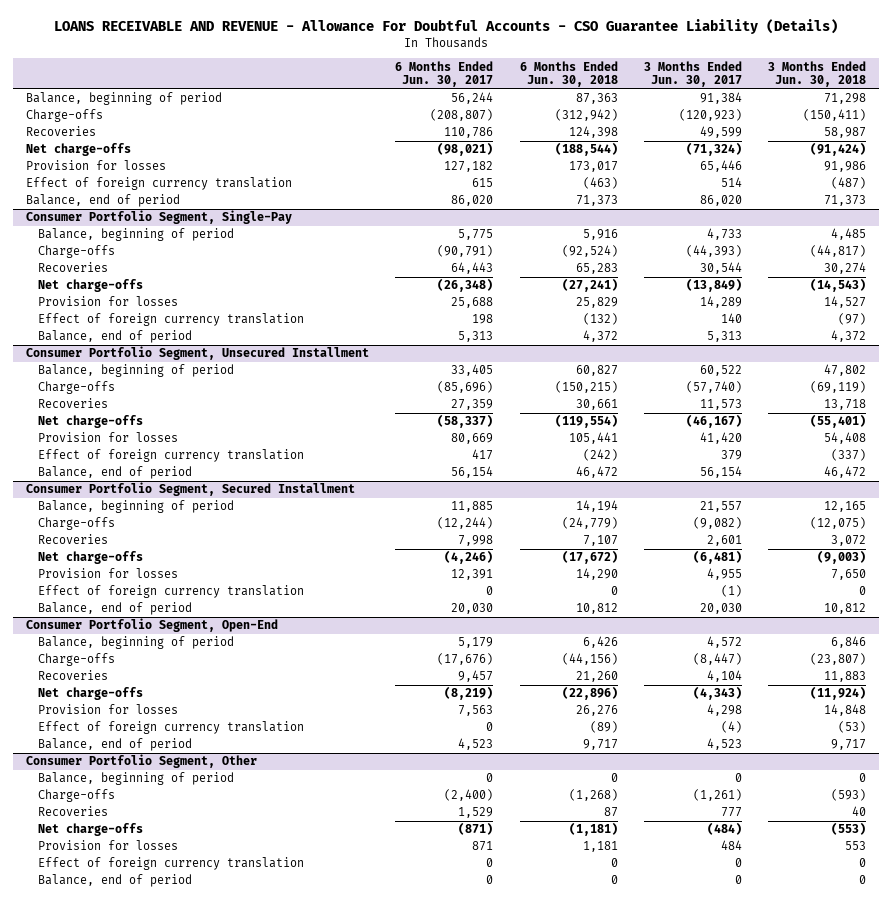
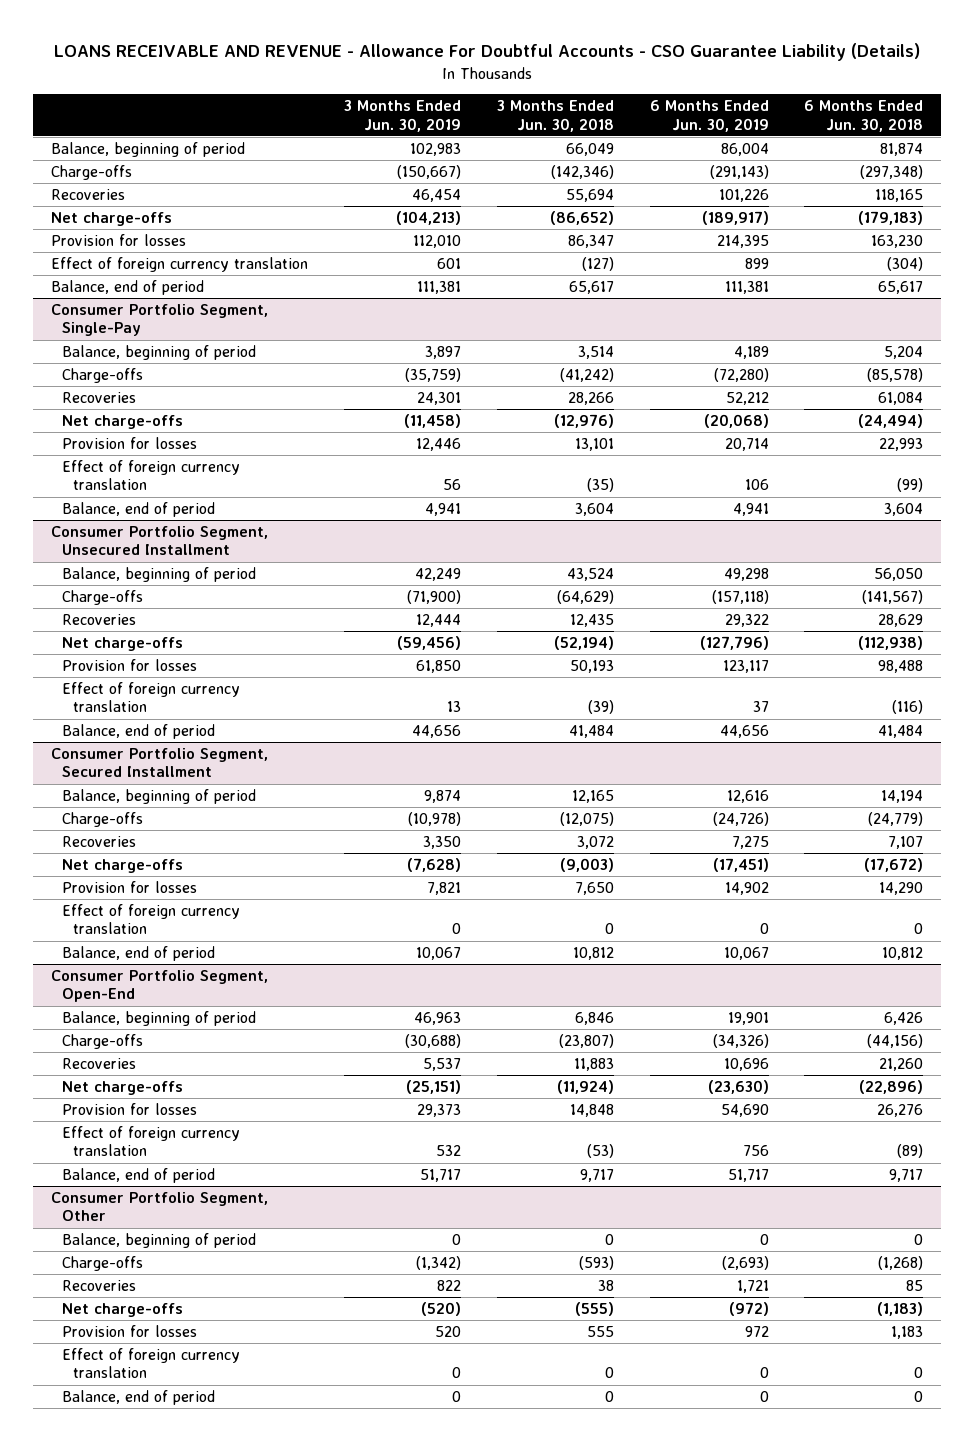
[395,60,494,88] 6 Months Ended Jun. 30, 2017 -> none
[644,60,743,88] 3 Months Ended Jun. 30, 2017 -> none
none -> [343,100,461,132] 3 Months Ended Jun. 30, 2019
none -> [649,100,769,132] 6 Months Ended Jun. 30, 2019
[575,93,618,105] 87,363 -> [880,142,924,156] 81,874
[824,93,867,105] 71,298 -> [565,142,614,156] 66,049
[554,109,618,122] (312,942) -> [860,164,924,179] (297,348)
[803,109,867,122] (150,411) -> [550,164,614,179] (142,346)
[568,126,618,139] 124,398 -> [875,188,924,202] 118,165
[824,127,867,139] 58,987 -> [565,188,614,202] 55,694
[554,142,618,157] (188,544) -> [858,210,924,225] (179,183)
[810,142,867,157] (91,424) -> [549,210,614,225] (86,652)
[568,161,618,173] 173,017 -> [871,234,924,248] 163,230
[824,161,867,173] 91,986 -> [567,234,614,248] 86,347
[582,177,618,190] (463) -> [887,256,924,271] (304)
[831,177,867,190] (487) -> [581,256,614,271] (127)
[575,195,618,207] 71,373 -> [878,280,924,294] 65,617
[824,195,867,207] 71,373 -> [568,280,614,294] 65,617
[582,229,618,241] 5,916 -> [884,345,924,359] 5,204
[831,228,867,241] 4,485 -> [577,345,614,359] 3,514
[561,245,618,258] (92,524) -> [867,367,924,382] (85,578)
[810,245,867,258] (44,817) -> [559,367,614,382] (41,242)
[575,263,618,275] 65,283 -> [878,391,924,405] 61,084
[824,262,867,275] 30,274 -> [567,391,614,405] 28,266
[561,278,618,293] (27,241) -> [858,413,924,428] (24,494)
[810,278,867,293] (14,543) -> [553,413,614,428] (12,976)
[575,297,618,309] 25,829 -> [879,437,924,451] 22,993
[824,296,867,309] 14,527 -> [574,437,614,451] 13,101
[582,313,618,326] (132) -> [897,478,924,493] (99)
[838,313,867,326] (97) -> [586,478,614,493] (35)
[582,330,618,343] 4,372 -> [884,502,924,516] 3,604
[831,330,867,343] 4,372 -> [574,502,614,516] 3,604
[575,365,618,377] 60,827 -> [874,567,924,581] 56,050
[824,364,867,377] 47,802 -> [566,567,614,581] 43,524
[554,381,618,394] (150,215) -> [862,589,924,604] (141,567)
[810,381,867,394] (69,119) -> [556,589,614,604] (64,629)
[575,399,618,411] 30,661 -> [878,613,924,627] 28,629
[824,399,867,411] 13,718 -> [569,613,614,627] 12,435
[554,414,618,429] (119,554) -> [858,635,924,650] (112,938)
[810,414,867,429] (55,401) -> [553,635,614,650] (52,194)
[568,432,618,445] 105,441 -> [878,659,924,673] 98,488
[824,432,867,445] 54,408 -> [569,659,614,673] 50,193
[582,449,618,462] (242) -> [892,700,924,715] (116)
[831,449,867,462] (337) -> [587,700,614,715] (39)
[575,466,618,479] 46,472 -> [878,724,924,738] 41,484
[824,466,867,479] 46,472 -> [568,724,614,738] 41,484
[603,807,618,818] 87 -> [906,1279,924,1291] 85
[852,806,867,817] 40 -> [597,1279,614,1291] 38
[568,822,618,837] (1,181) -> [877,1301,924,1316] (1,183)
[831,822,867,836] (553) -> [574,1301,614,1316] (555)
[582,841,618,853] 1,181 -> [891,1325,924,1339] 1,183
[845,841,867,851] 553 -> [586,1325,614,1337] 555

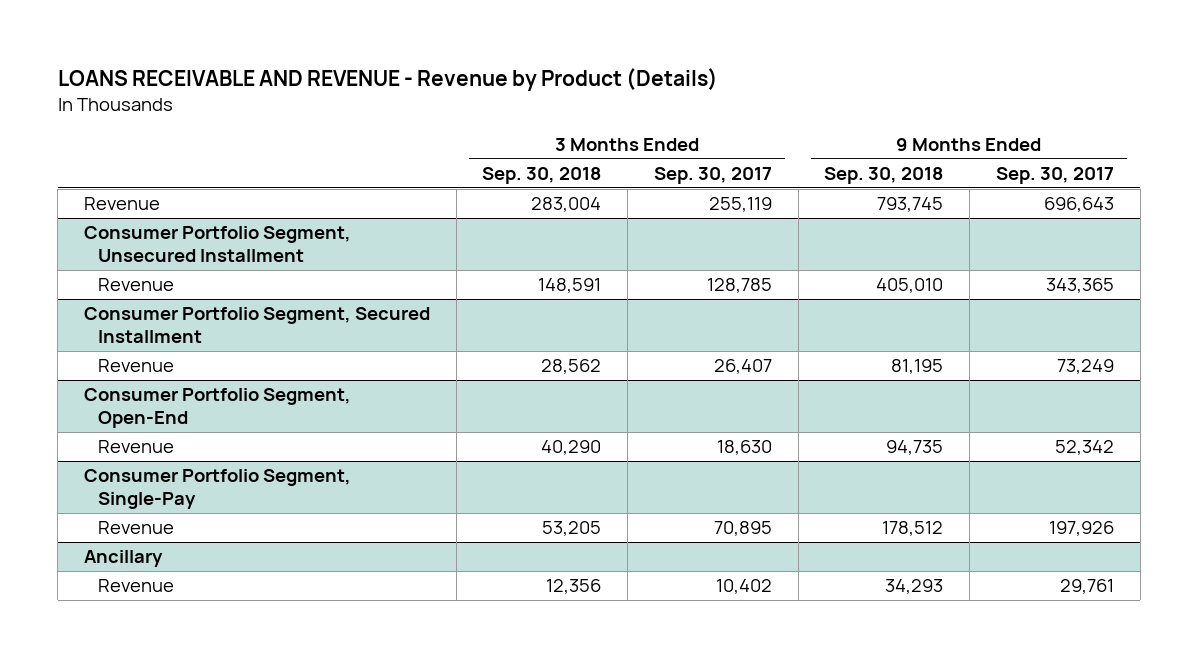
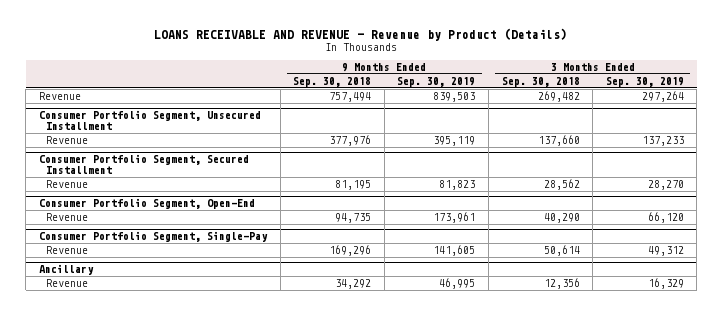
[653,166,772,184] Sep. 30, 2017 -> none
[995,166,1114,184] Sep. 30, 2017 -> none
none -> [397,76,476,87] Sep. 30, 2019
none -> [605,76,684,87] Sep. 30, 2019
[531,197,602,213] 283,004 -> [537,90,580,102] 269,482
[877,197,944,213] 793,745 -> [329,91,372,102] 757,494
[538,278,602,294] 148,591 -> [537,134,580,146] 137,660
[876,278,944,294] 405,010 -> [329,134,372,146] 377,976
[542,521,602,537] 53,205 -> [543,244,580,256] 50,614
[882,521,944,537] 178,512 -> [329,244,372,256] 169,296
[885,579,944,595] 34,293 -> [335,278,372,289] 34,292

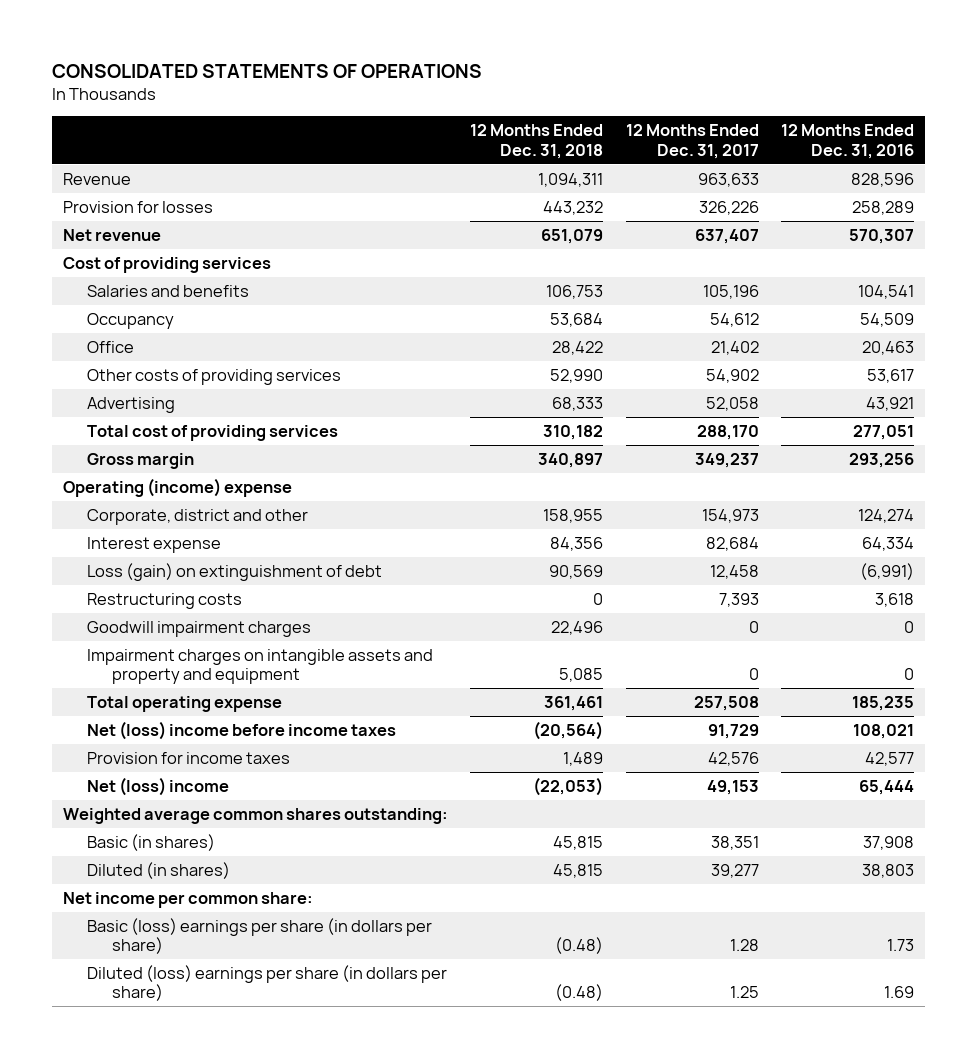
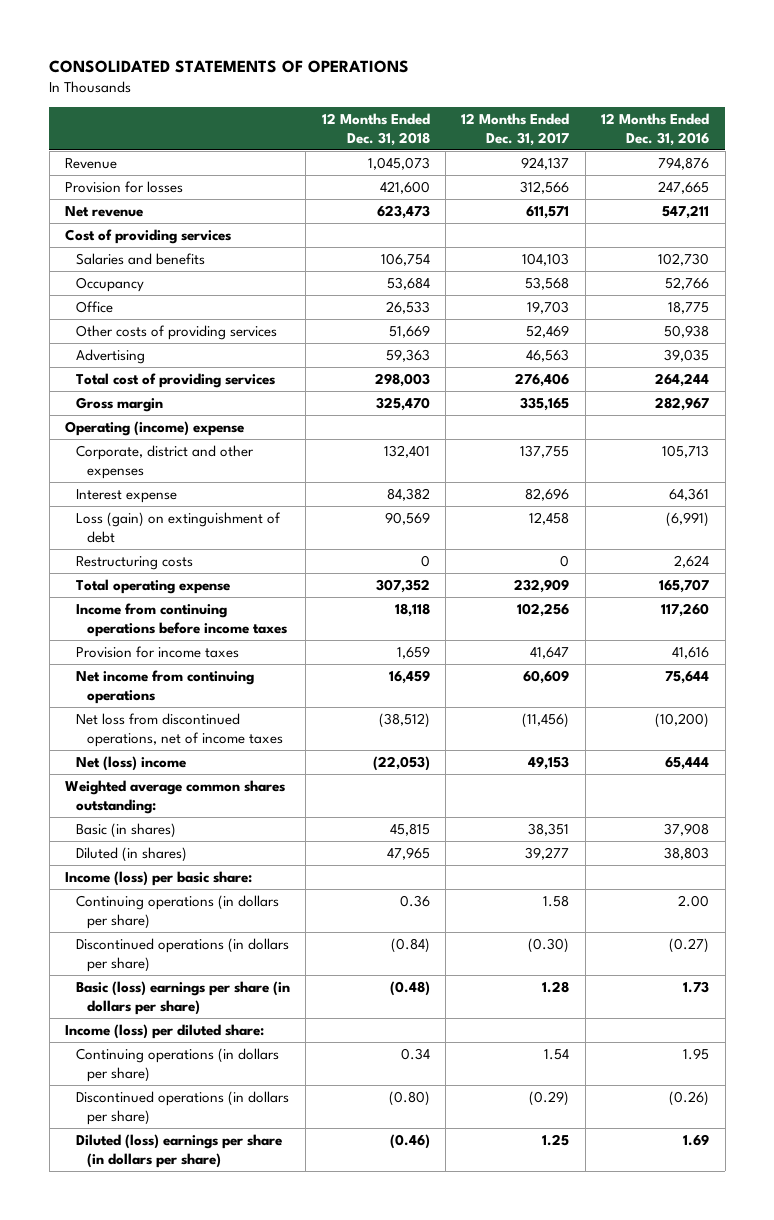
[538,173,604,188] 1,094,311 -> [367,156,430,170] 1,045,073
[697,173,759,188] 963,633 -> [521,156,570,170] 924,137
[851,173,915,188] 828,596 -> [658,156,710,170] 794,876
[543,201,604,216] 443,232 -> [379,180,430,194] 421,600
[698,201,759,216] 326,226 -> [520,180,570,194] 312,566
[852,201,915,216] 258,289 -> [658,180,710,194] 247,665
[541,229,604,245] 651,079 -> [376,204,430,219] 623,473
[694,229,759,245] 637,407 -> [526,205,570,219] 611,571
[849,229,915,245] 570,307 -> [662,204,710,219] 547,211
[546,285,604,300] 106,753 -> [380,252,430,266] 106,754
[702,285,759,300] 105,196 -> [522,252,570,266] 104,103
[858,285,915,300] 104,541 -> [658,252,710,266] 102,730
[709,313,759,328] 54,612 -> [525,276,570,290] 53,568
[860,313,915,328] 54,509 -> [665,276,710,290] 52,766
[552,341,604,356] 28,422 -> [385,300,430,314] 26,533
[710,341,759,356] 21,402 -> [527,300,570,314] 19,703
[862,341,915,356] 20,463 -> [668,300,710,314] 18,775
[550,369,604,384] 52,990 -> [388,324,430,338] 51,669
[705,369,759,384] 54,902 -> [526,324,570,338] 52,469
[867,369,915,384] 53,617 -> [664,324,710,338] 50,938
[552,397,604,412] 68,333 -> [385,348,430,362] 59,363
[705,397,759,412] 52,058 -> [526,348,570,362] 46,563
[866,397,915,412] 43,921 -> [664,348,710,362] 39,035
[543,425,604,441] 310,182 -> [374,372,430,387] 298,003
[696,425,759,441] 288,170 -> [515,372,570,387] 276,406
[853,425,915,441] 277,051 -> [655,372,710,387] 264,244
[538,453,604,469] 340,897 -> [375,396,430,411] 325,470
[694,453,759,469] 349,237 -> [520,396,570,411] 335,165
[849,453,915,469] 293,256 -> [655,396,710,411] 282,967
[87,509,309,526] Corporate, district and other -> [76,444,255,479] Corporate, district and other expenses
[543,509,604,524] 158,955 -> [383,444,430,458] 132,401
[701,509,759,524] 154,973 -> [520,444,570,458] 137,755
[858,509,915,524] 124,274 -> [662,444,710,458] 105,713
[550,537,604,552] 84,356 -> [386,487,430,501] 84,382
[705,537,759,552] 82,684 -> [525,487,570,501] 82,696
[862,537,915,552] 64,334 -> [669,487,710,501] 64,361
[87,621,312,638] Goodwill impairment charges -> none
[87,649,434,685] Impairment charges on intangible assets and property and equipment -> none
[718,593,759,608] 7,393 -> [560,554,570,567] 0
[875,593,915,608] 3,618 -> [674,554,710,568] 2,624
[544,696,604,712] 361,461 -> [375,578,430,593] 307,352
[693,696,759,712] 257,508 -> [514,578,570,593] 232,909
[852,696,915,712] 185,235 -> [659,578,710,593] 165,707
[87,721,397,741] Net (loss) income before income taxes -> [76,602,288,637] Income from continuing operations before income taxes
[533,721,604,741] (20,564) -> [394,602,430,617] 18,118
[707,724,759,740] 91,729 -> [517,602,570,617] 102,256
[853,724,915,740] 108,021 -> [661,602,710,617] 117,260
[563,752,604,767] 1,489 -> [396,645,430,659] 1,659
[707,752,759,767] 42,576 -> [530,646,570,659] 41,647
[865,752,915,767] 42,577 -> [672,646,710,659] 41,616
none -> [76,669,255,704] Net income from continuing operations
none -> [76,712,284,747] Net loss from discontinued operations, net of income taxes
[63,892,314,909] Net income per common share: -> none
[553,864,604,879] 45,815 -> [386,846,430,860] 47,965
none -> [64,870,252,886] Income (loss) per basic share:
none -> [76,894,280,929] Continuing operations (in dollars per share)
none -> [76,937,290,972] Discontinued operations (in dollars per share)
none -> [64,1023,264,1039] Income (loss) per diluted share:
none -> [76,1047,280,1082] Continuing operations (in dollars per share)
none -> [76,1090,290,1125] Discontinued operations (in dollars per share)
[555,984,604,1002] (0.48) -> [389,1133,430,1149] (0.46)

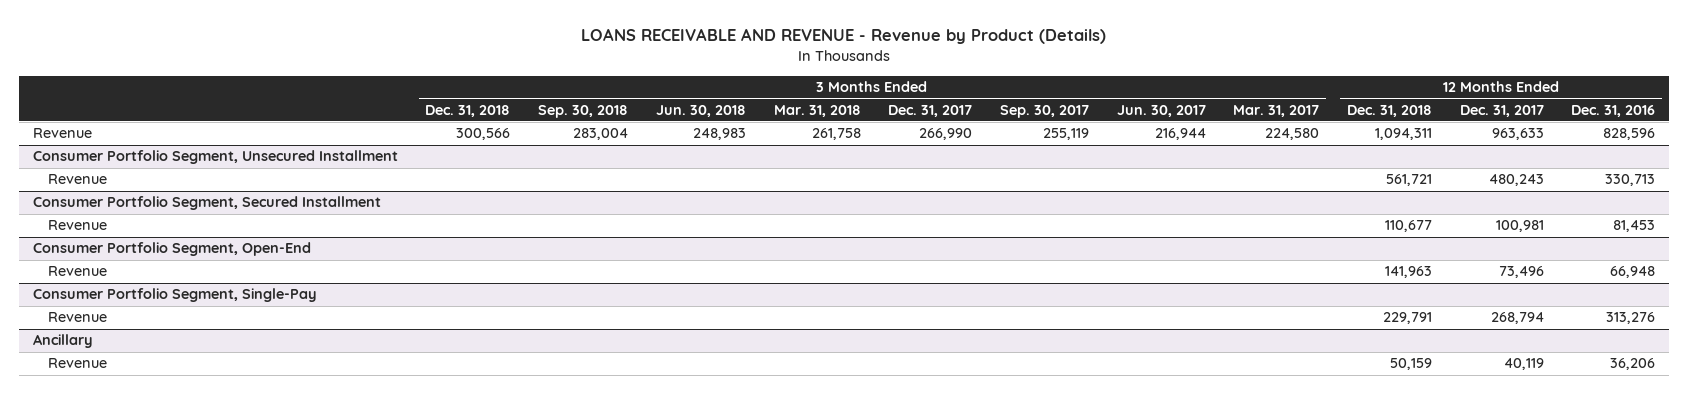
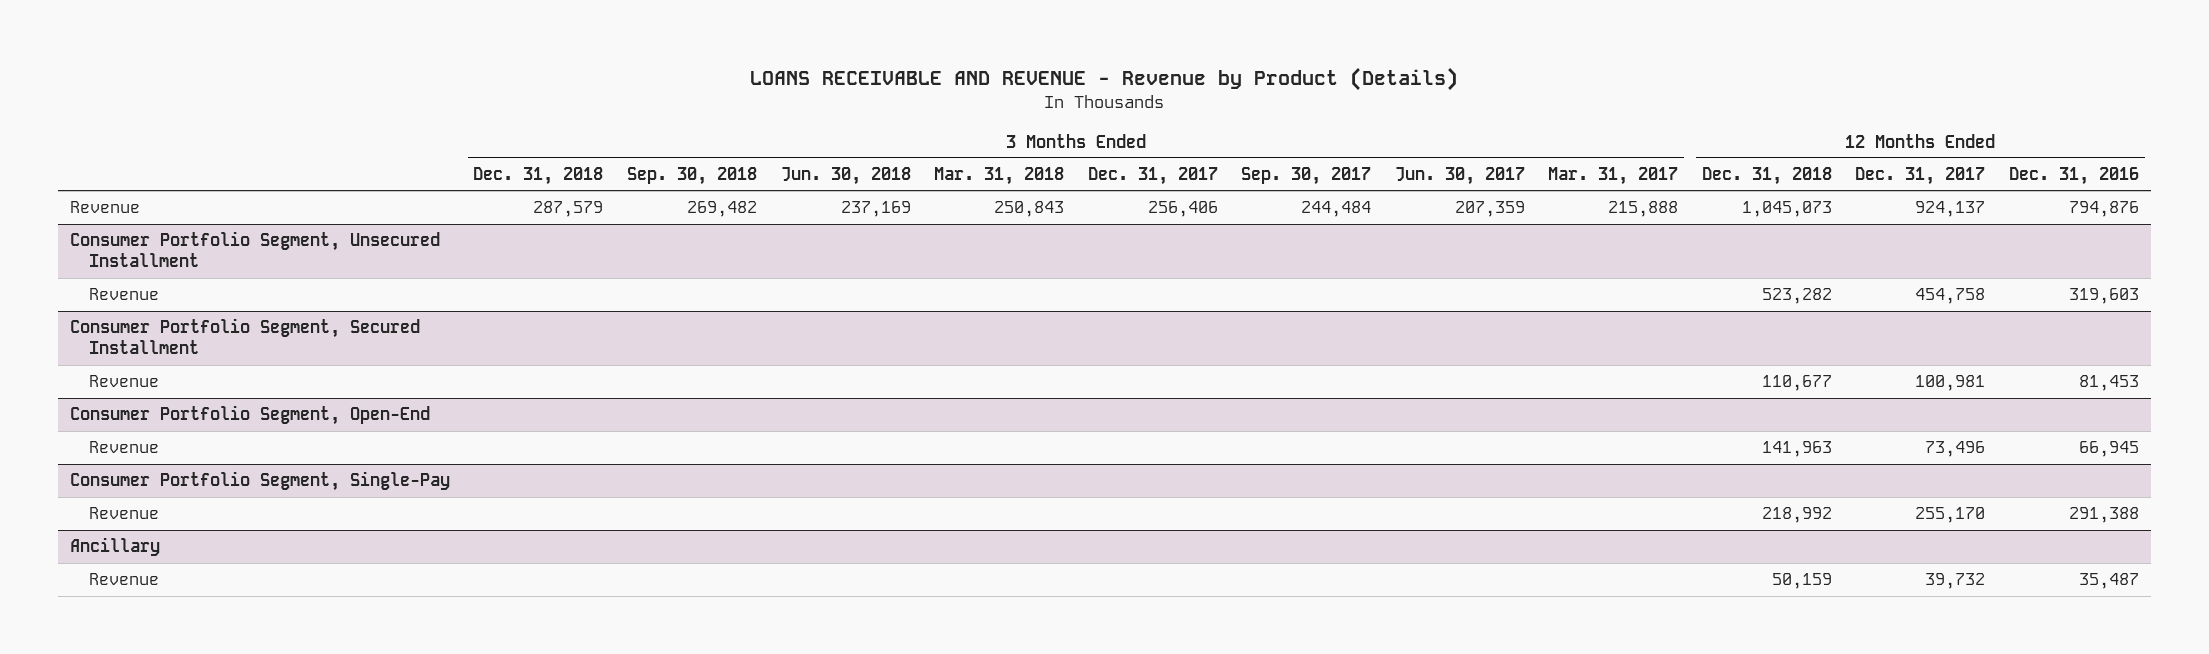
[456,128,511,141] 300,566 -> [533,201,604,218] 287,579
[573,128,629,141] 283,004 -> [686,201,757,218] 269,482
[692,128,746,141] 248,983 -> [840,201,911,218] 237,169
[811,128,861,141] 261,758 -> [994,201,1065,218] 250,843
[919,128,973,141] 266,990 -> [1147,201,1218,218] 256,406
[1042,128,1089,141] 255,119 -> [1301,201,1372,218] 244,484
[1154,128,1206,141] 216,944 -> [1454,201,1525,218] 207,359
[1265,128,1320,141] 224,580 -> [1608,201,1679,218] 215,888
[1375,128,1433,141] 1,094,311 -> [1741,201,1832,218] 1,045,073
[1491,128,1544,141] 963,633 -> [1915,201,1986,218] 924,137
[1603,128,1656,141] 828,596 -> [2068,201,2139,218] 794,876
[1386,174,1433,187] 561,721 -> [1761,288,1832,305] 523,282
[1488,174,1544,187] 480,243 -> [1915,288,1986,305] 454,758
[1605,174,1656,187] 330,713 -> [2068,288,2139,305] 319,603
[1610,266,1656,279] 66,948 -> [2078,441,2139,458] 66,945
[1383,312,1433,325] 229,791 -> [1761,507,1832,524] 218,992
[1490,312,1544,325] 268,794 -> [1915,507,1986,524] 255,170
[1606,312,1656,325] 313,276 -> [2068,507,2139,524] 291,388
[1503,358,1544,371] 40,119 -> [1925,573,1986,590] 39,732
[1610,358,1656,371] 36,206 -> [2078,573,2139,590] 35,487

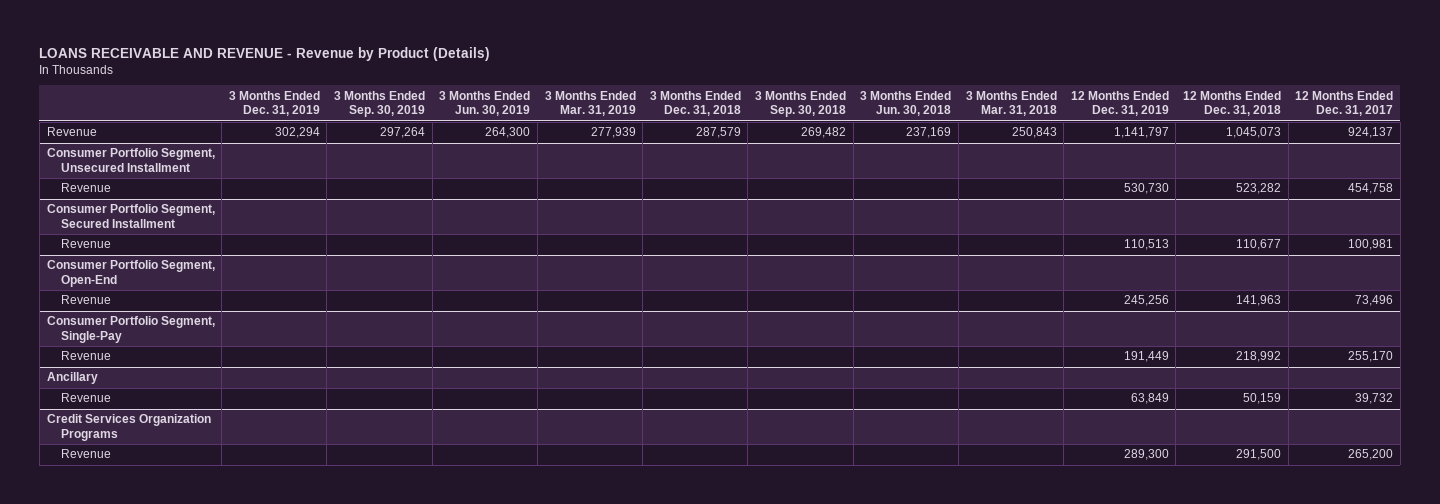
[1087,167,1218,186] Dec. 31, 2017 -> none
[1241,167,1372,186] Sep. 30, 2017 -> none
[1394,167,1525,186] Jun. 30, 2017 -> none
[1548,167,1679,186] Mar. 31, 2017 -> none
[2008,167,2139,186] Dec. 31, 2016 -> none
none -> [228,90,320,117] 3 Months Ended Dec. 31, 2019
none -> [334,90,426,118] 3 Months Ended Sep. 30, 2019
none -> [439,90,531,117] 3 Months Ended Jun. 30, 2019
none -> [544,90,636,117] 3 Months Ended Mar. 31, 2019
none -> [1070,90,1169,117] 12 Months Ended Dec. 31, 2019
none -> [46,414,211,442] Credit Services Organization Programs
none -> [61,449,112,459] Revenue

